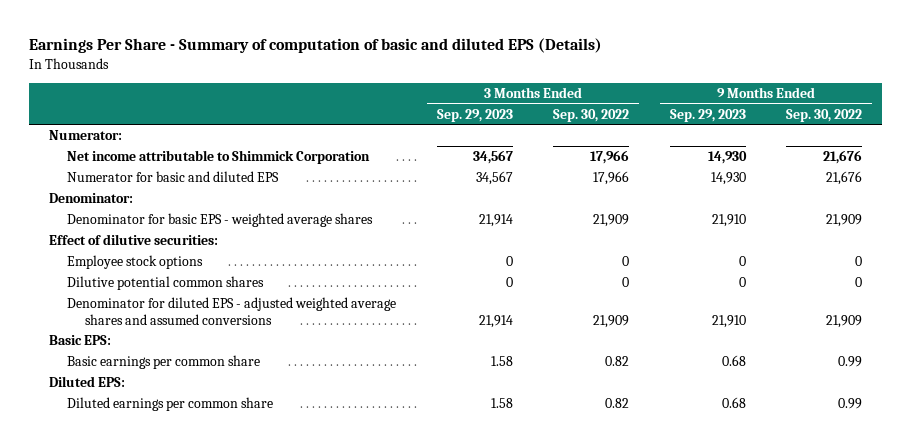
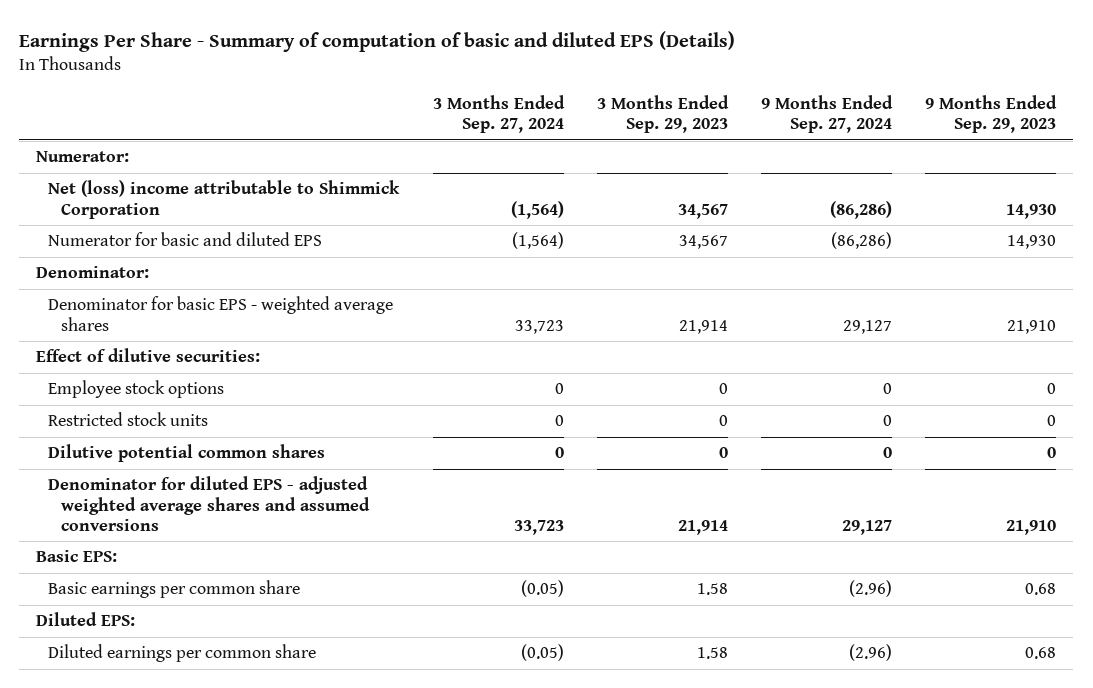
[553,108,630,122] Sep. 30, 2022 -> none
[786,108,863,122] Sep. 30, 2022 -> none
none -> [432,95,565,134] 3 Months Ended Sep. 27, 2024
none -> [761,95,894,134] 9 Months Ended Sep. 27, 2024
[67,150,371,165] Net income attributable to Shimmick Corporation -> [48,180,401,219] Net (loss) income attributable to Shimmick Corporation
none -> [48,412,209,427] Restricted stock units

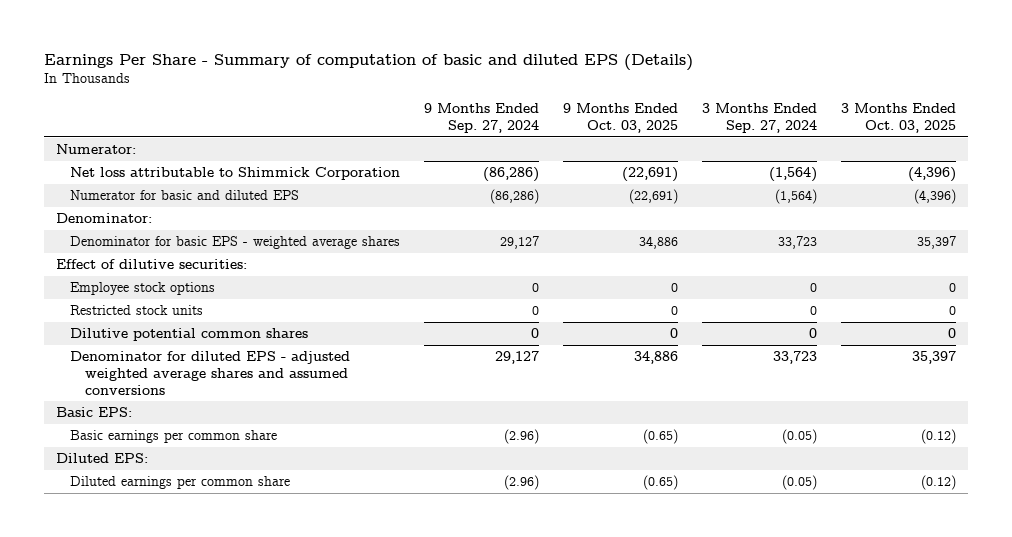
[596,95,729,134] 3 Months Ended Sep. 29, 2023 -> none
[925,95,1058,134] 9 Months Ended Sep. 29, 2023 -> none
none -> [563,103,679,133] 9 Months Ended Oct. 03, 2025
none -> [841,103,957,133] 3 Months Ended Oct. 03, 2025
[48,180,401,219] Net (loss) income attributable to Shimmick Corporation -> [70,167,401,181] Net loss attributable to Shimmick Corporation

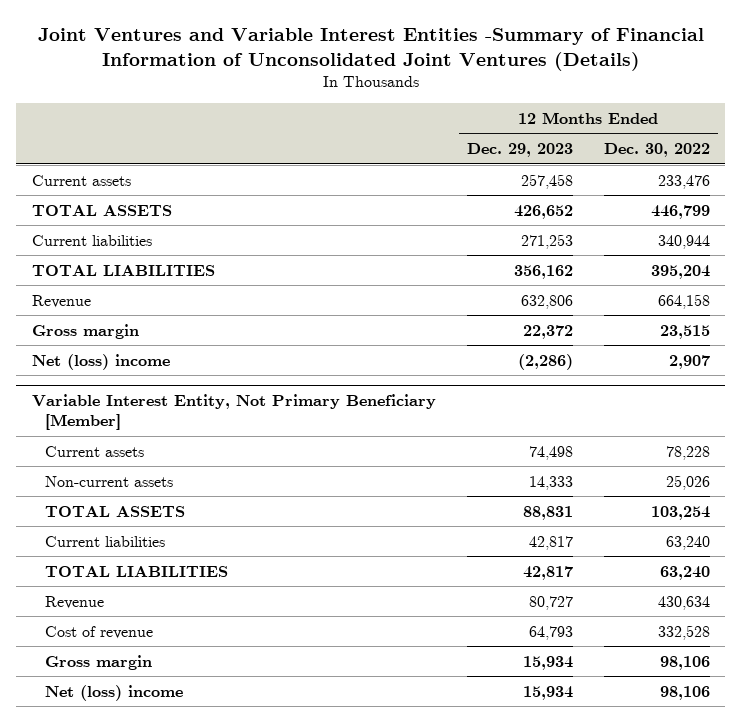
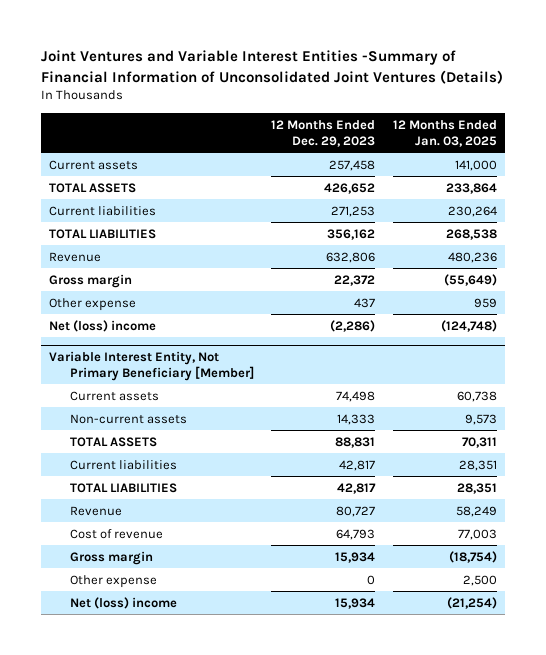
[603,143,710,158] Dec. 30, 2022 -> none
none -> [392,119,497,147] 12 Months Ended Jan. 03, 2025
none -> [49,297,137,311] Other expense
none -> [70,574,158,588] Other expense

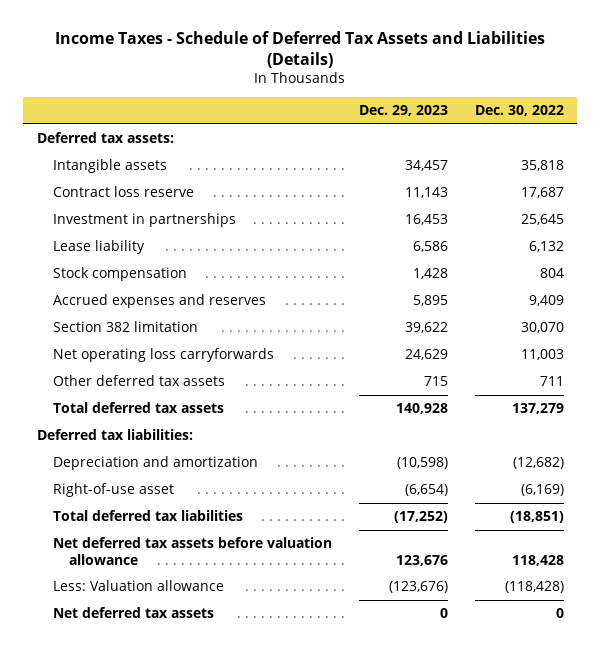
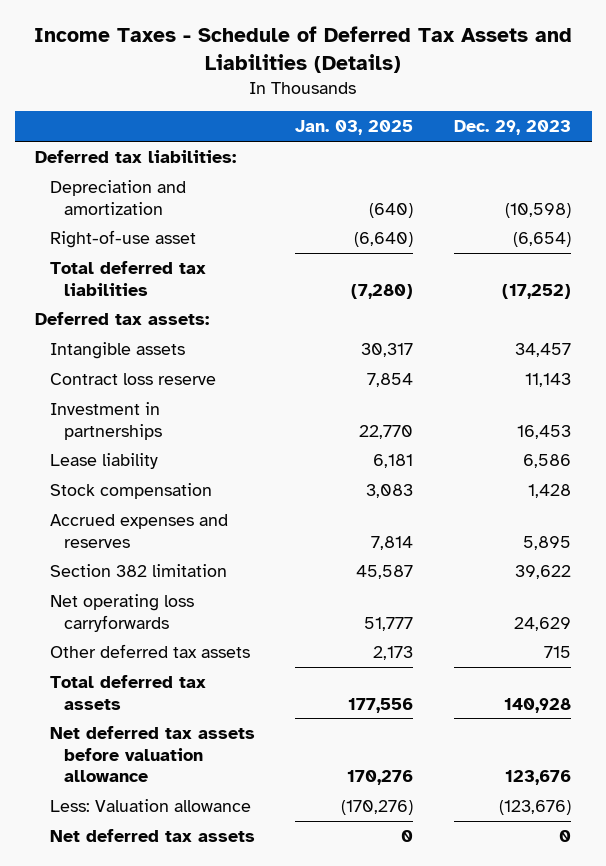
[474,104,564,116] Dec. 30, 2022 -> none
none -> [295,120,414,136] Jan. 03, 2025
[36,429,193,441] Deferred tax liabilities: -> [35,149,237,163] Deferred tax liabilities:
[52,456,258,471] Depreciation and amortization -> [49,179,186,215] Depreciation and amortization
[52,483,174,498] Right-of-use asset -> [49,229,196,248] Right-of-use asset
[52,510,243,522] Total deferred tax liabilities -> [49,260,206,296] Total deferred tax liabilities

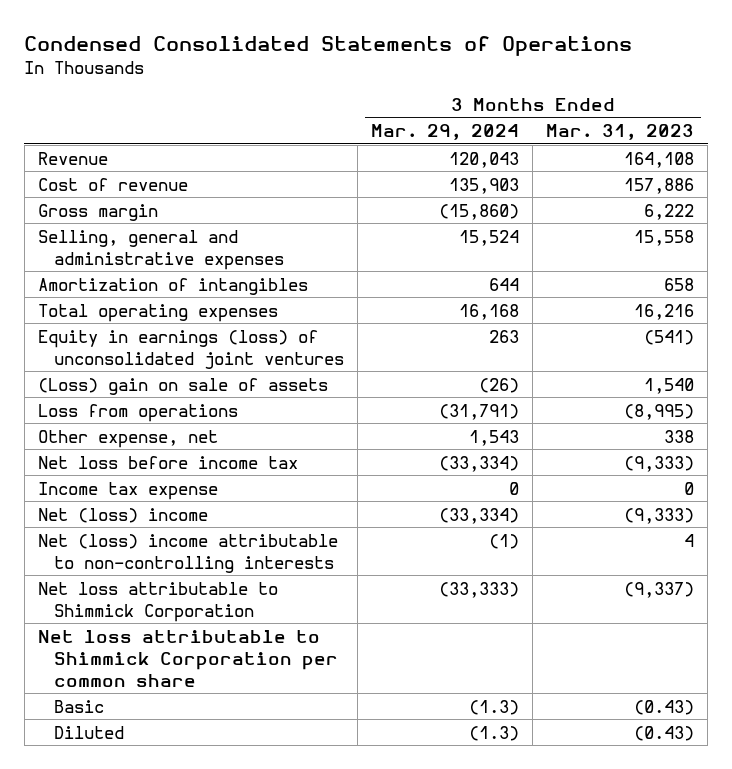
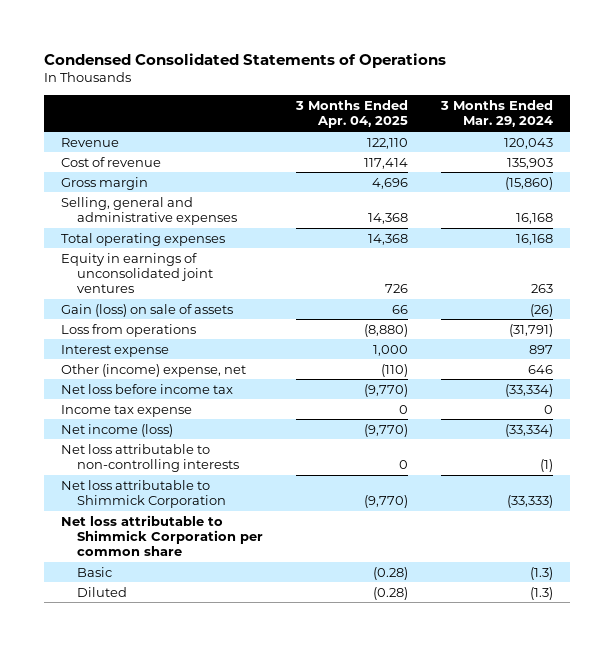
[546,124,695,141] Mar. 31, 2023 -> none
none -> [294,100,408,129] 3 Months Ended Apr. 04, 2025
[37,277,308,295] Amortization of intangibles -> none
[459,229,520,246] 15,524 -> [516,213,554,225] 16,168
[37,329,345,369] Equity in earnings (loss) of unconsolidated joint ventures -> [61,252,213,294] Equity in earnings of unconsolidated joint ventures
[37,377,328,395] (Loss) gain on sale of assets -> [61,303,234,317] Gain (loss) on sale of assets
none -> [61,344,170,357] Interest expense
[37,429,218,448] Other expense, net -> [61,363,247,377] Other (income) expense, net
[469,429,520,446] 1,543 -> [528,364,554,374] 646
[37,507,208,523] Net (loss) income -> [61,423,174,437] Net income (loss)
[37,533,338,573] Net (loss) income attributable to non-controlling interests -> [61,443,239,473] Net loss attributable to non-controlling interests

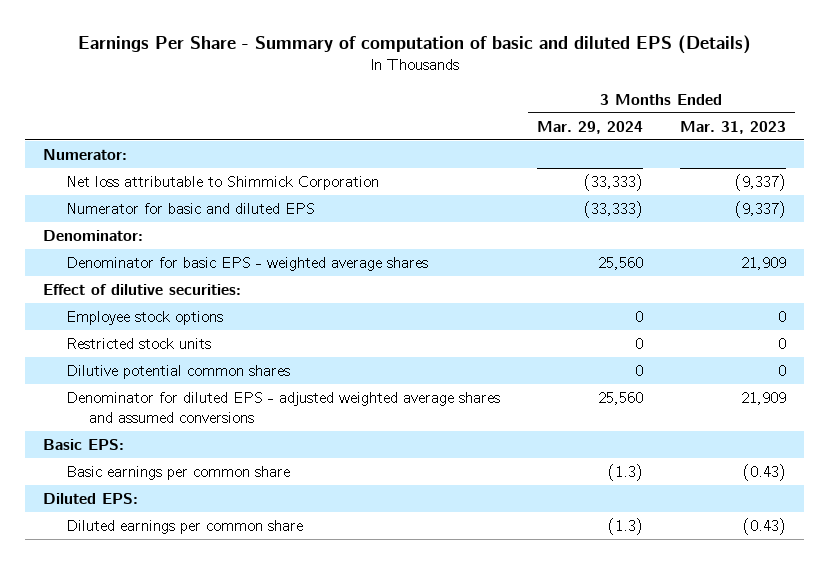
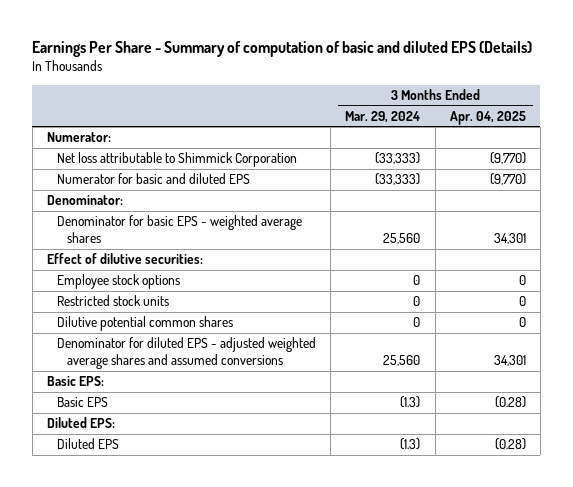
[679,120,786,134] Mar. 31, 2023 -> none
none -> [449,111,526,126] Apr. 04, 2025
[66,465,291,480] Basic earnings per common share -> [57,397,109,408] Basic EPS
[66,519,304,534] Diluted earnings per common share -> [57,438,120,450] Diluted EPS

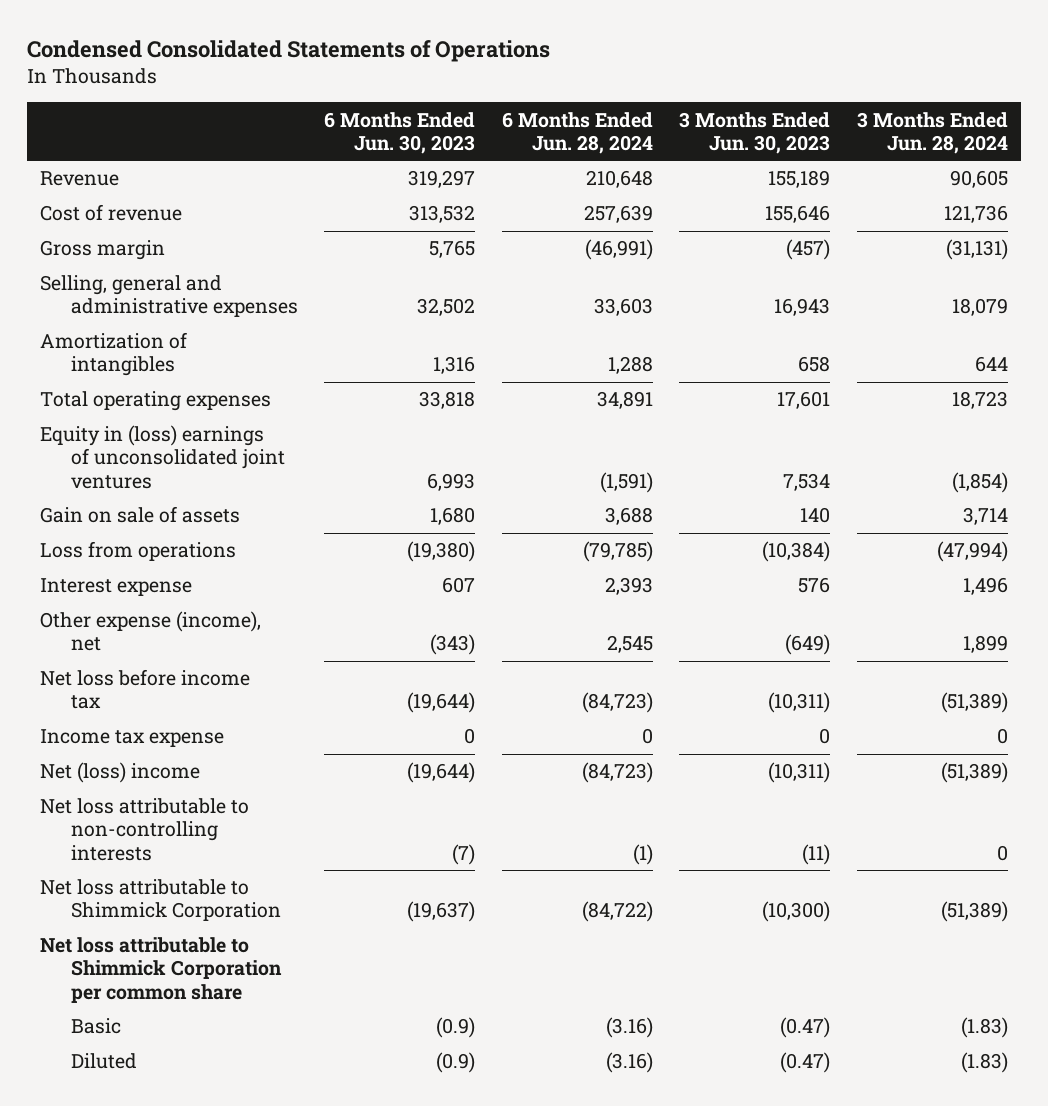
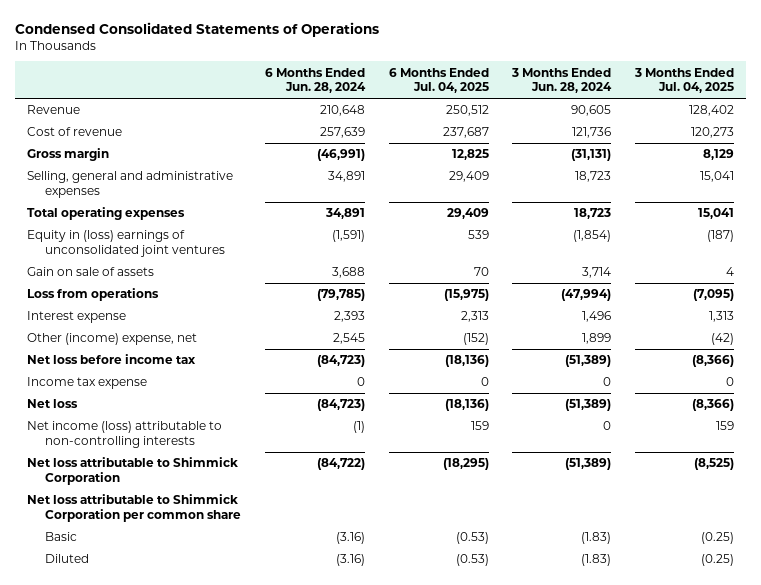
[324,111,476,154] 6 Months Ended Jun. 30, 2023 -> none
[679,111,831,154] 3 Months Ended Jun. 30, 2023 -> none
none -> [388,67,489,94] 6 Months Ended Jul. 04, 2025
none -> [634,67,735,94] 3 Months Ended Jul. 04, 2025
[40,332,188,377] Amortization of intangibles -> none
[593,298,653,317] 33,603 -> [327,171,365,183] 34,891
[952,298,1009,317] 18,079 -> [575,171,612,183] 18,723
[40,611,262,652] Other expense (income), net -> [27,333,198,346] Other (income) expense, net
[40,762,201,784] Net (loss) income -> [27,399,79,409] Net loss
[40,798,250,861] Net loss attributable to non-controlling interests -> [27,421,223,448] Net income (loss) attributable to non-controlling interests

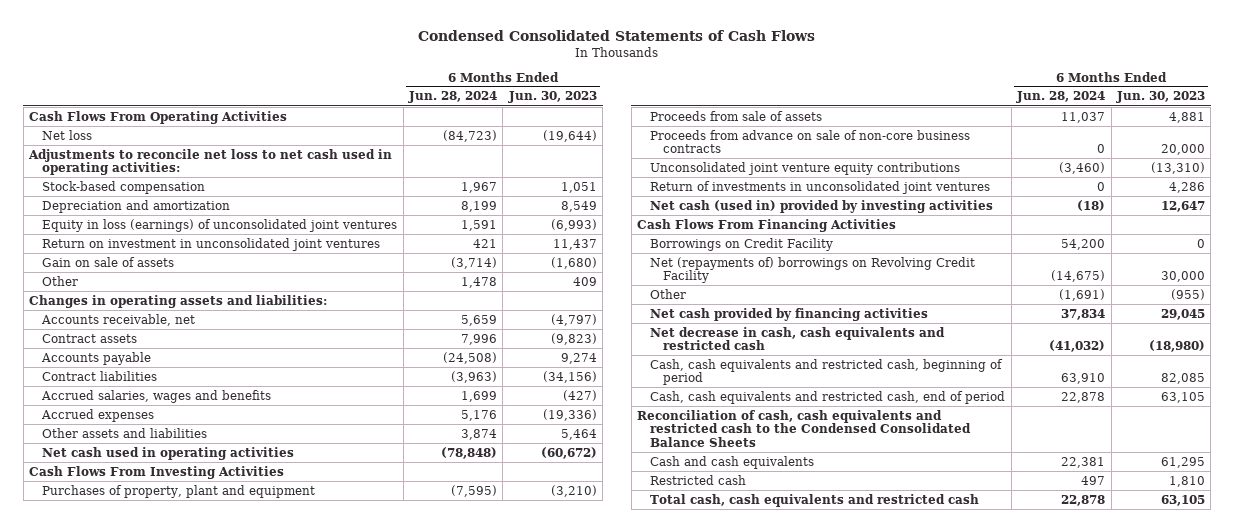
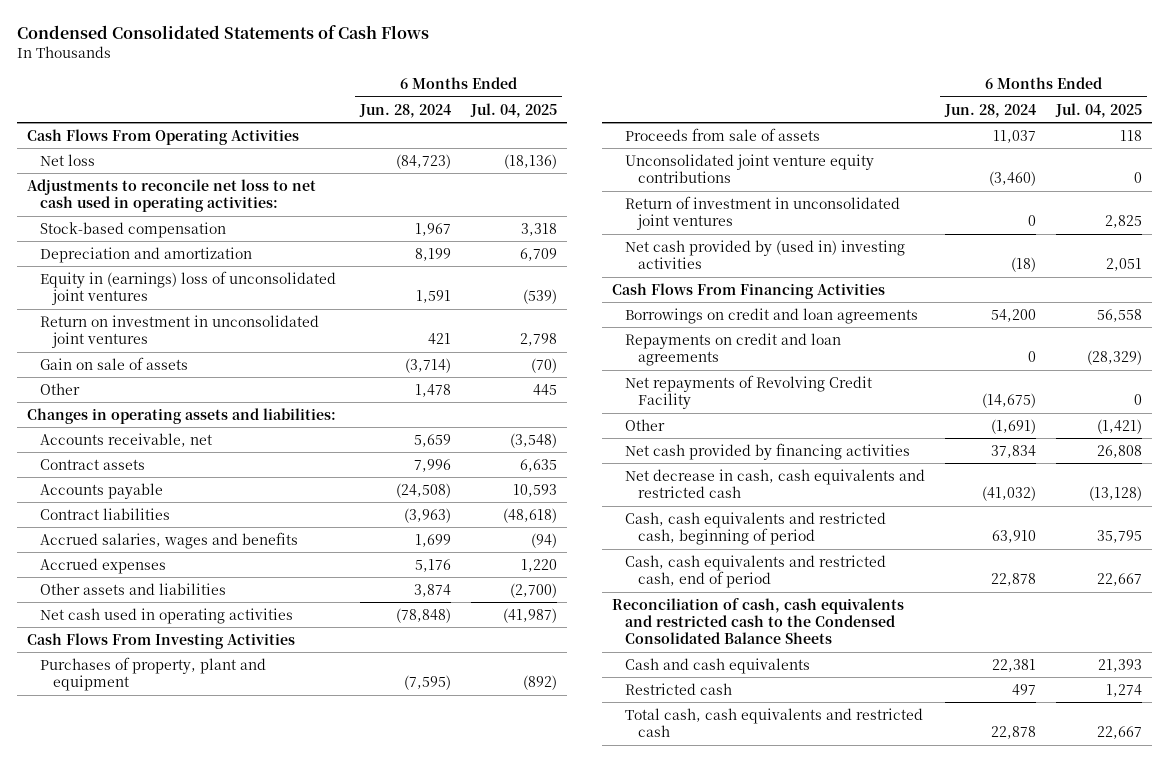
[507,91,597,104] Jun. 30, 2023 -> none
none -> [470,102,558,118] Jul. 04, 2025
[42,218,398,232] Equity in loss (earnings) of unconsolidated joint ventures -> [40,270,337,306] Equity in (earnings) loss of unconsolidated joint ventures
[650,129,971,154] Proceeds from advance on sale of non-core business contracts -> none
[650,180,991,194] Return of investments in unconsolidated joint ventures -> [625,195,901,231] Return of investment in unconsolidated joint ventures
[650,199,994,213] Net cash (used in) provided by investing activities -> [625,239,906,270] Net cash provided by (used in) investing activities
[650,237,834,251] Borrowings on Credit Facility -> [625,307,919,324] Borrowings on credit and loan agreements
none -> [625,332,842,367] Repayments on credit and loan agreements
[650,256,976,284] Net (repayments of) borrowings on Revolving Credit Facility -> [625,374,873,410] Net repayments of Revolving Credit Facility

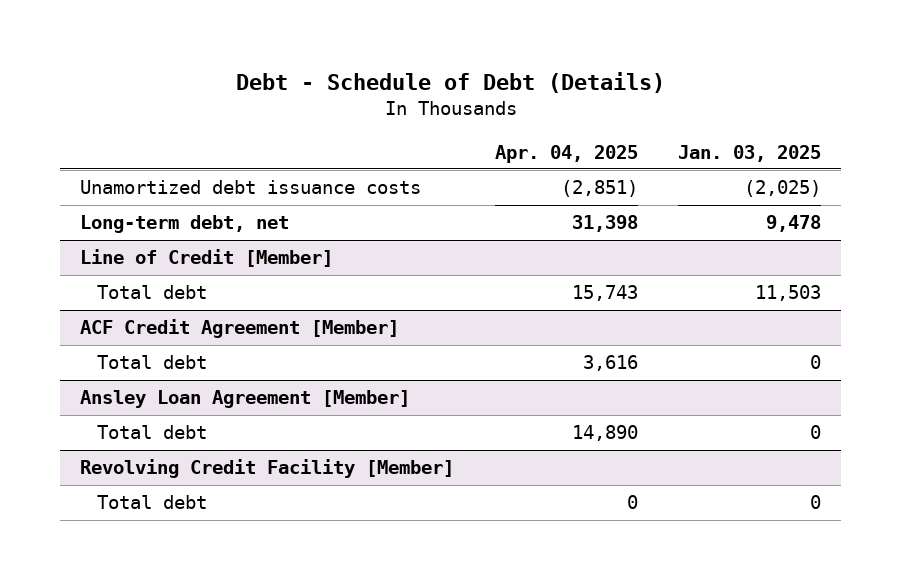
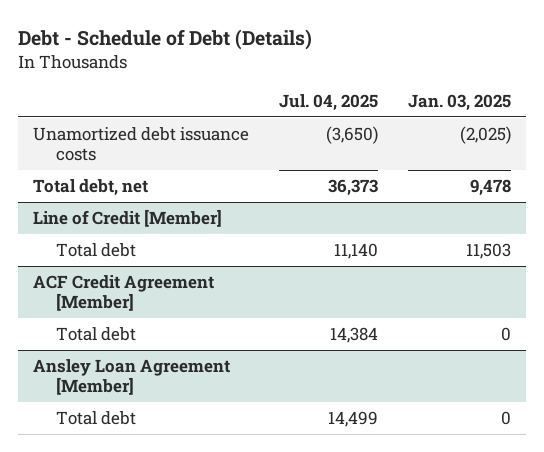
[494,144,638,163] Apr. 04, 2025 -> none
none -> [279,94,379,112] Jul. 04, 2025
[80,215,290,234] Long-term debt, net -> [33,179,149,197] Total debt, net
[80,459,455,479] Revolving Credit Facility [Member] -> none
[96,495,207,510] Total debt -> none

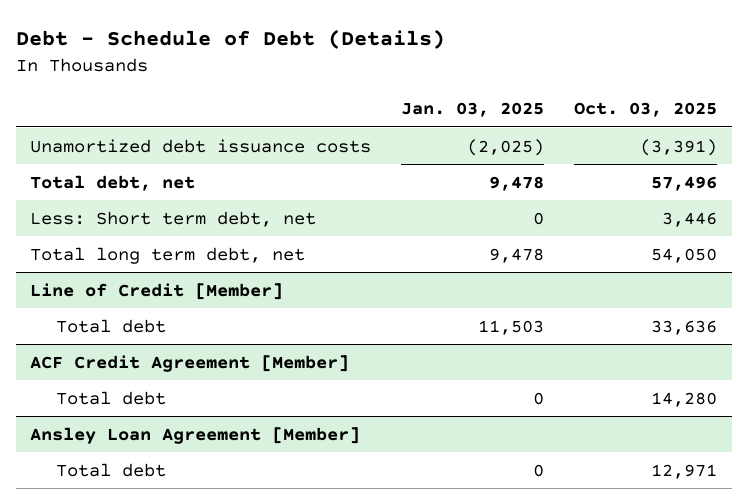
[279,94,379,112] Jul. 04, 2025 -> none
none -> [574,102,718,118] Oct. 03, 2025
none -> [30,210,317,227] Less: Short term debt, net
none -> [30,246,306,264] Total long term debt, net

